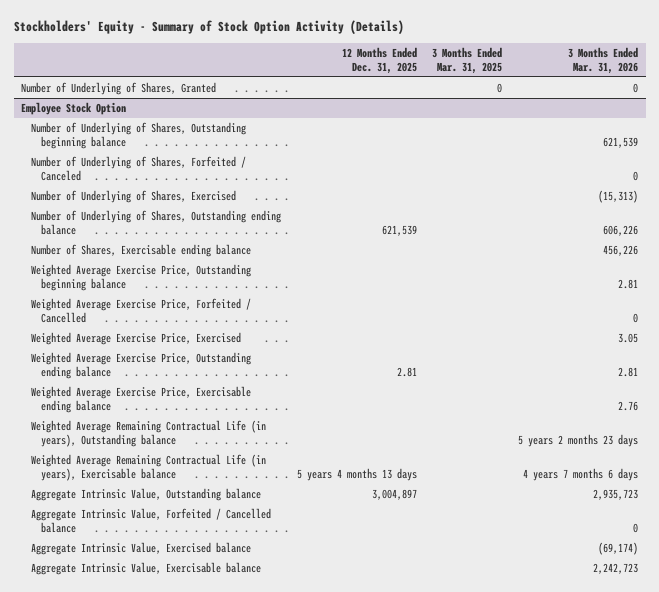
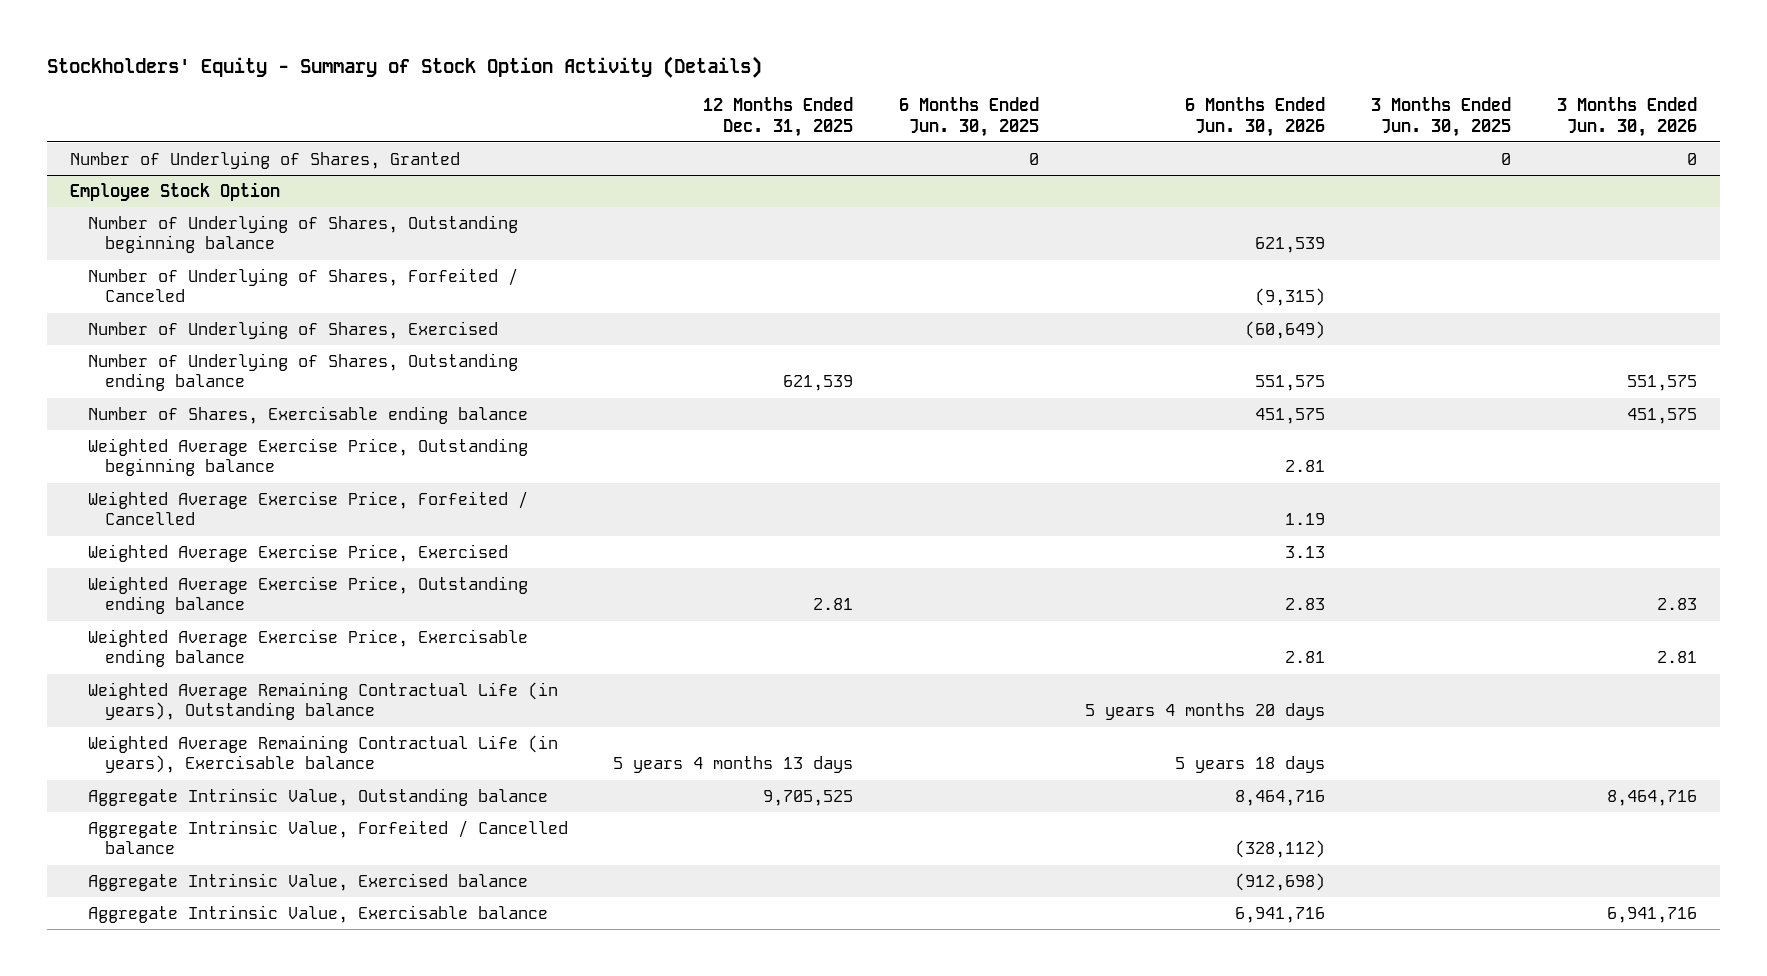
[432,46,503,74] 3 Months Ended Mar. 31, 2025 -> none
[567,46,638,74] 3 Months Ended Mar. 31, 2026 -> none
none -> [899,97,1040,137] 6 Months Ended Jun. 30, 2025
none -> [1185,97,1326,137] 6 Months Ended Jun. 30, 2026
none -> [1371,97,1512,137] 3 Months Ended Jun. 30, 2025
none -> [1557,97,1698,137] 3 Months Ended Jun. 30, 2026
[371,488,417,500] 3,004,897 -> [763,789,854,806] 9,705,525

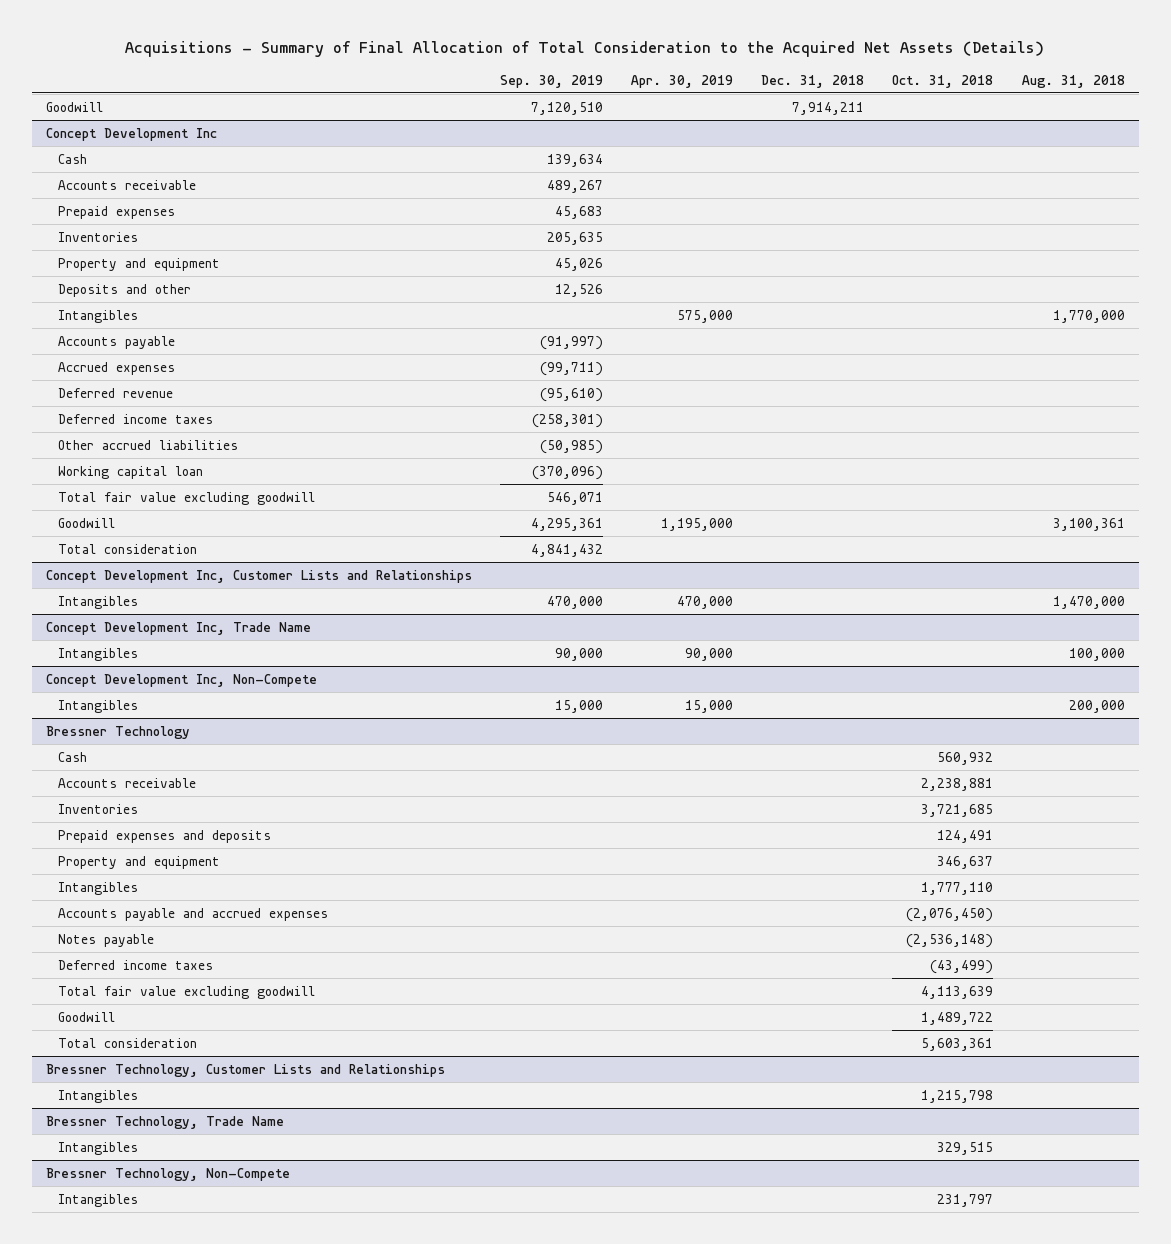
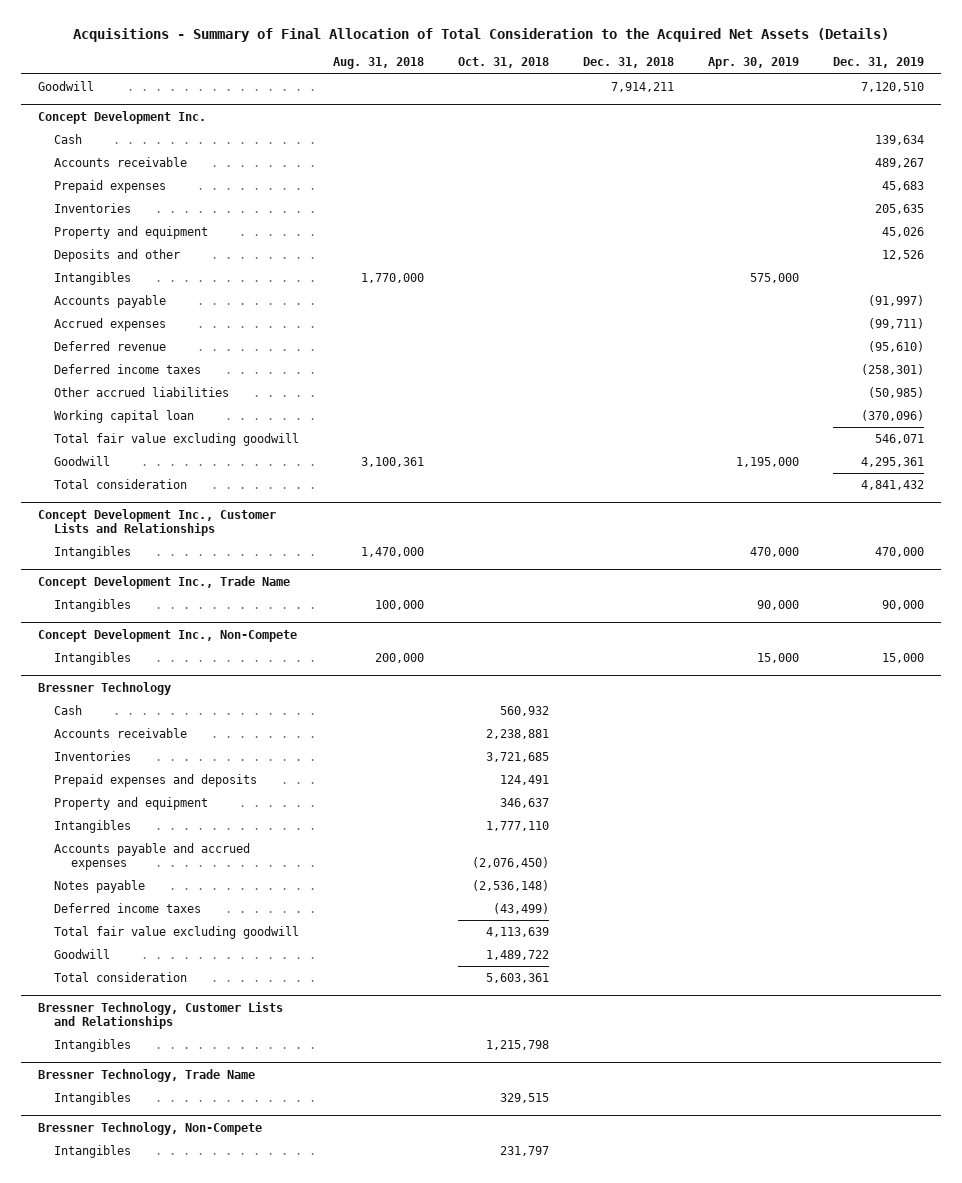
[500,74,604,88] Sep. 30, 2019 -> none
none -> [832,57,924,69] Dec. 31, 2019
[46,127,218,141] Concept Development Inc -> [38,110,207,124] Concept Development Inc.
[46,569,473,583] Concept Development Inc, Customer Lists and Relationships -> [38,508,277,536] Concept Development Inc., Customer Lists and Relationships
[46,621,312,635] Concept Development Inc, Trade Name -> [38,575,291,589] Concept Development Inc., Trade Name
[46,673,318,687] Concept Development Inc, Non-Compete -> [38,628,298,642] Concept Development Inc., Non-Compete

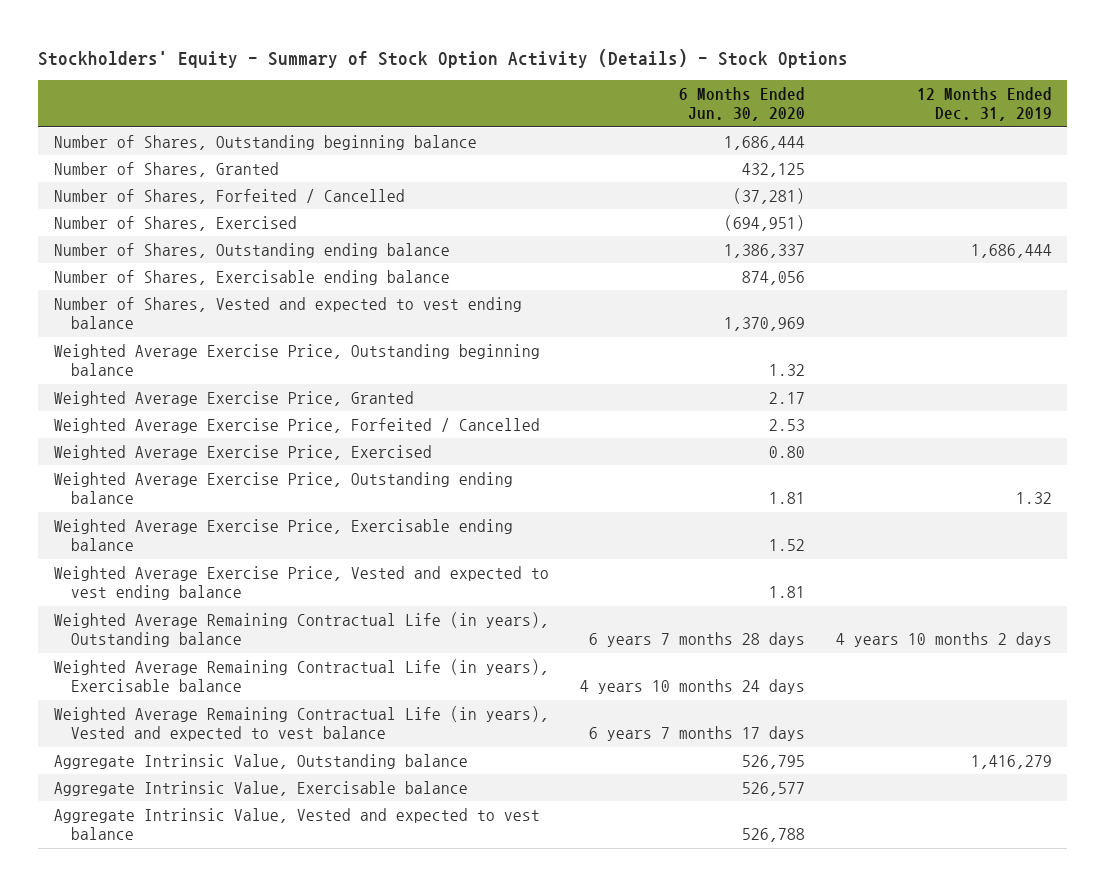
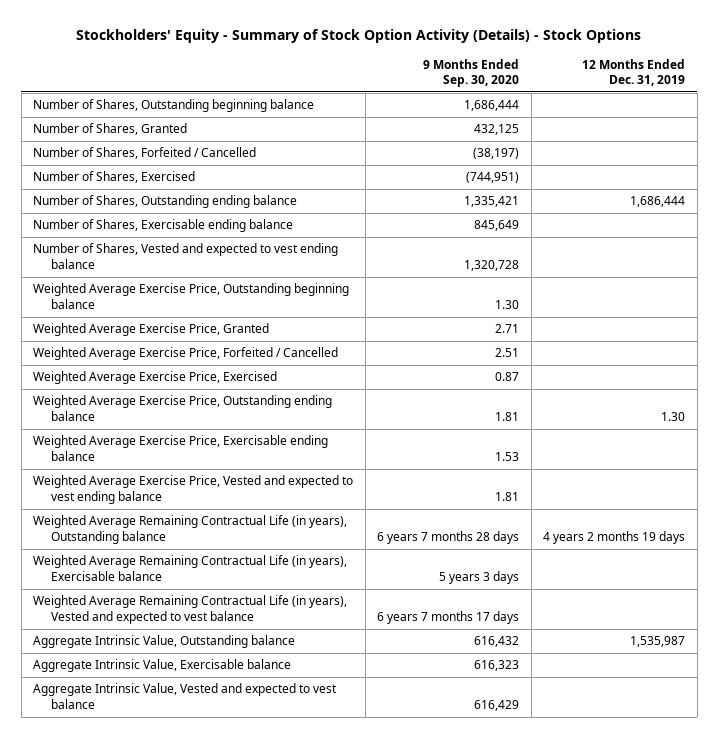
[678,86,805,122] 6 Months Ended Jun. 30, 2020 -> none
none -> [423,58,520,88] 9 Months Ended Sep. 30, 2020
[1015,492,1052,505] 1.32 -> [661,412,686,422] 1.30
[835,632,1052,648] 4 years 10 months 2 days -> [543,531,686,545] 4 years 2 months 19 days
[970,754,1052,769] 1,416,279 -> [630,636,686,648] 1,535,987

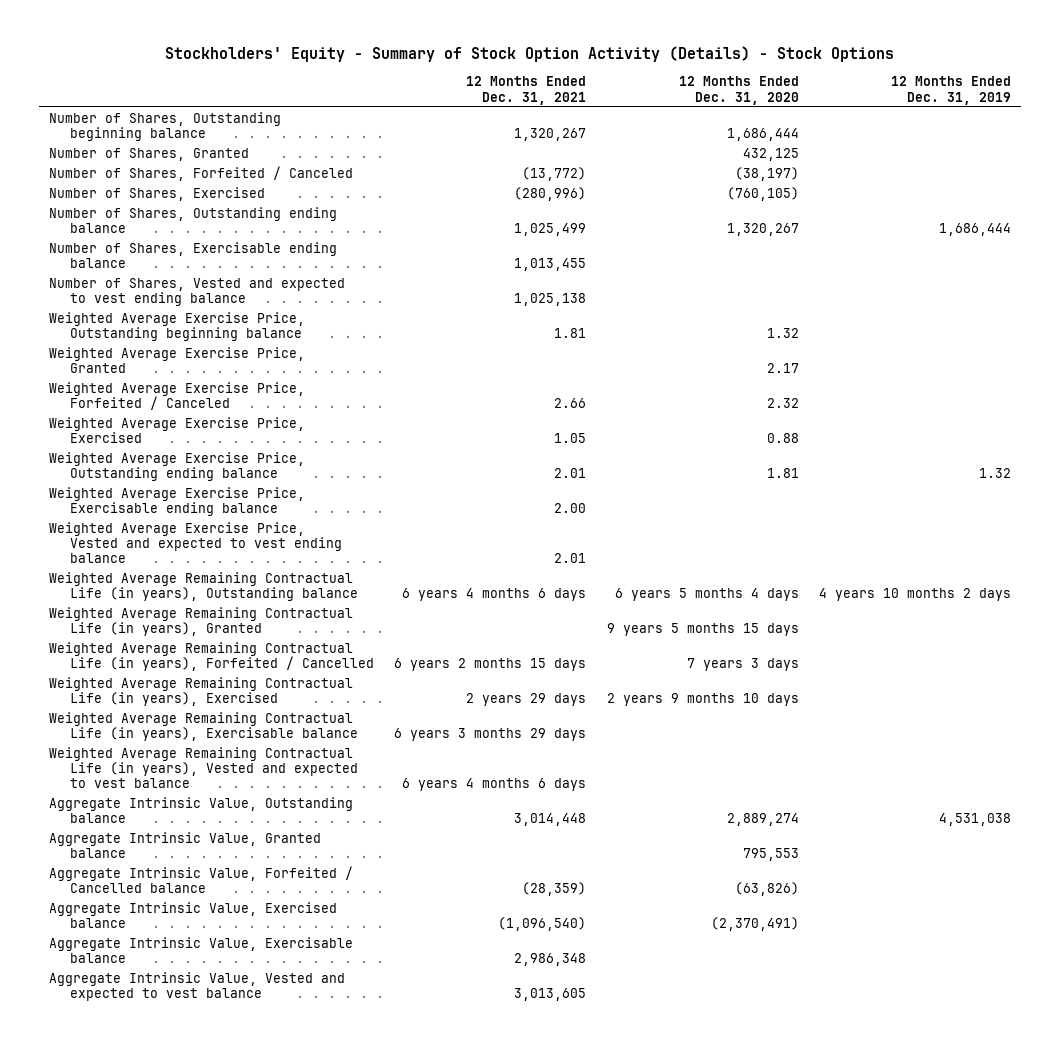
[423,58,520,88] 9 Months Ended Sep. 30, 2020 -> none
none -> [466,76,587,105] 12 Months Ended Dec. 31, 2021
none -> [678,76,799,105] 12 Months Ended Dec. 31, 2020
[33,147,257,160] Number of Shares, Forfeited / Cancelled -> [48,165,353,181] Number of Shares, Forfeited / Canceled
[33,347,339,361] Weighted Average Exercise Price, Forfeited / Cancelled -> [48,381,305,410] Weighted Average Exercise Price, Forfeited / Canceled
[661,412,686,422] 1.30 -> [979,467,1012,478] 1.32
[543,531,686,545] 4 years 2 months 19 days -> [819,587,1012,601] 4 years 10 months 2 days
none -> [48,606,353,636] Weighted Average Remaining Contractual Life (in years), Granted
none -> [48,641,374,671] Weighted Average Remaining Contractual Life (in years), Forfeited / Cancelled
none -> [48,676,353,706] Weighted Average Remaining Contractual Life (in years), Exercised
[630,636,686,648] 1,535,987 -> [939,812,1012,826] 4,531,038
none -> [48,831,321,858] Aggregate Intrinsic Value, Granted balance
none -> [48,865,353,893] Aggregate Intrinsic Value, Forfeited / Cancelled balance
none -> [48,901,337,928] Aggregate Intrinsic Value, Exercised balance

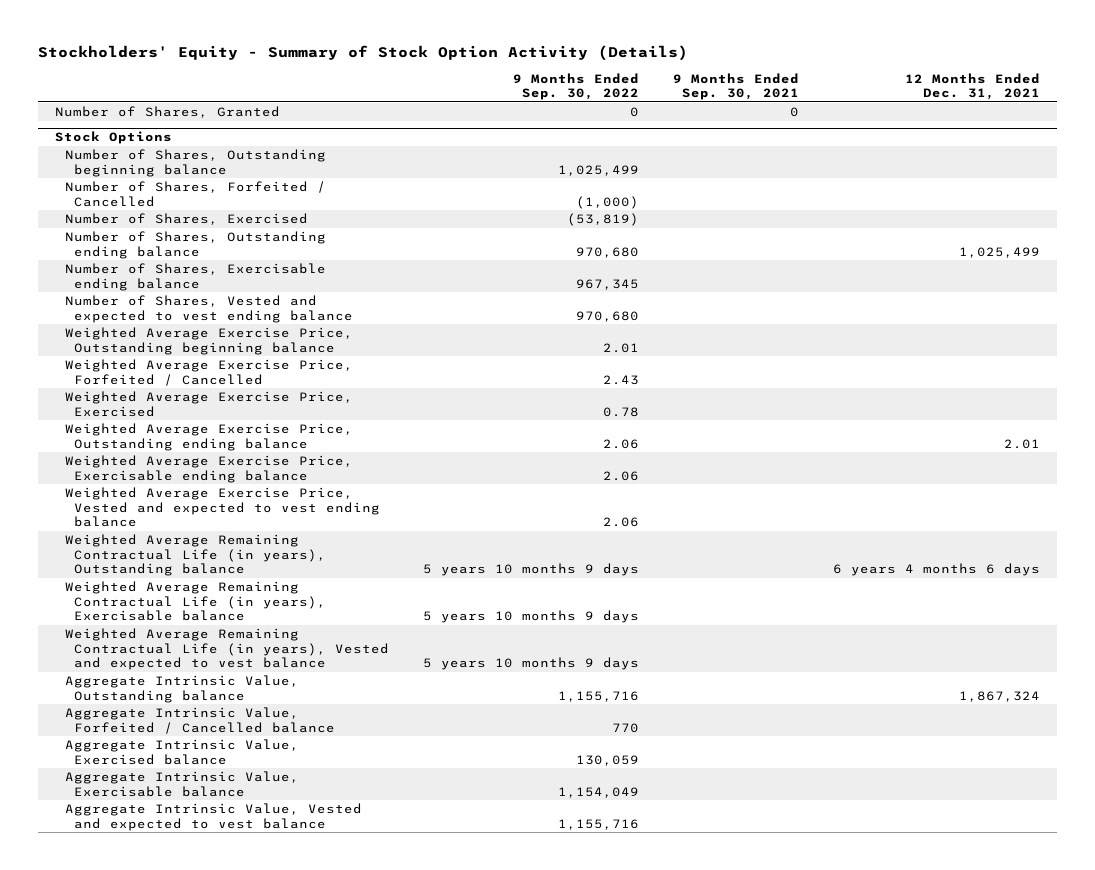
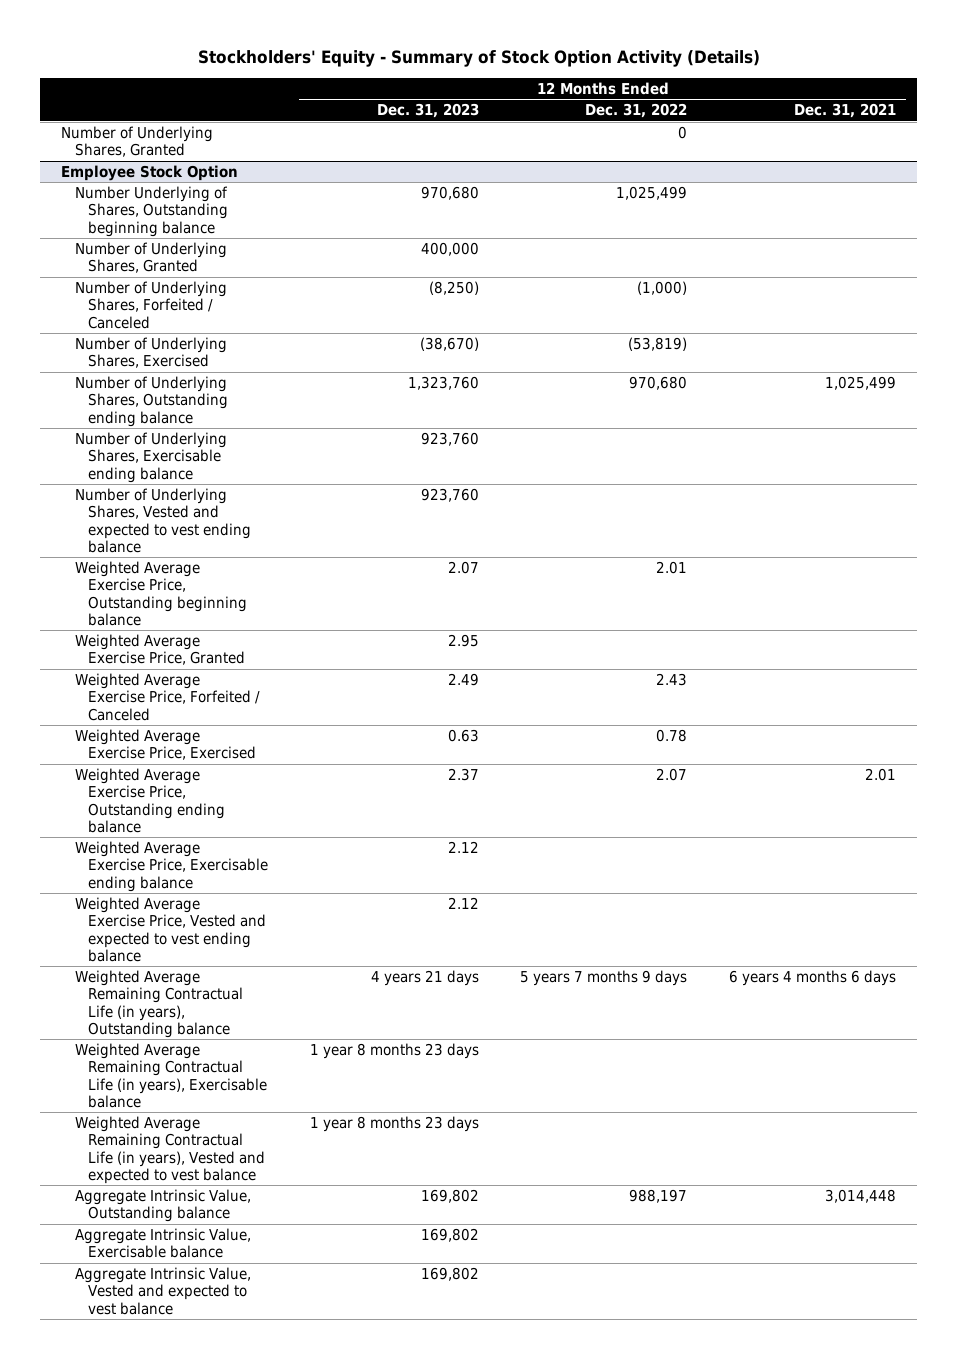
[512,72,639,100] 9 Months Ended Sep. 30, 2022 -> none
[672,72,799,100] 9 Months Ended Sep. 30, 2021 -> none
none -> [376,103,479,119] Dec. 31, 2023
none -> [585,103,688,119] Dec. 31, 2022
[55,106,281,119] Number of Shares, Granted -> [61,126,214,158] Number of Underlying Shares, Granted
[55,131,173,145] Stock Options -> [61,165,239,182] Employee Stock Option
[64,149,326,177] Number of Shares, Outstanding beginning balance -> [74,186,229,237] Number Underlying of Shares, Outstanding beginning balance
none -> [74,242,227,274] Number of Underlying Shares, Granted
[64,181,326,207] Number of Shares, Forfeited / Cancelled -> [74,281,227,329] Number of Underlying Shares, Forfeited / Canceled
[64,213,308,226] Number of Shares, Exercised -> [74,337,227,369] Number of Underlying Shares, Exercised
[64,231,326,259] Number of Shares, Outstanding ending balance -> [74,376,229,427] Number of Underlying Shares, Outstanding ending balance
[64,263,326,291] Number of Shares, Exercisable ending balance -> [74,432,227,483] Number of Underlying Shares, Exercisable ending balance
[64,295,353,323] Number of Shares, Vested and expected to vest ending balance -> [74,488,252,554] Number of Underlying Shares, Vested and expected to vest ending balance
none -> [74,634,246,666] Weighted Average Exercise Price, Granted
[64,359,353,386] Weighted Average Exercise Price, Forfeited / Cancelled -> [74,673,261,721] Weighted Average Exercise Price, Forfeited / Canceled
[64,707,335,734] Aggregate Intrinsic Value, Forfeited / Cancelled balance -> none
[64,739,299,765] Aggregate Intrinsic Value, Exercised balance -> none
[958,690,1040,702] 1,867,324 -> [824,1189,896,1204] 3,014,448

